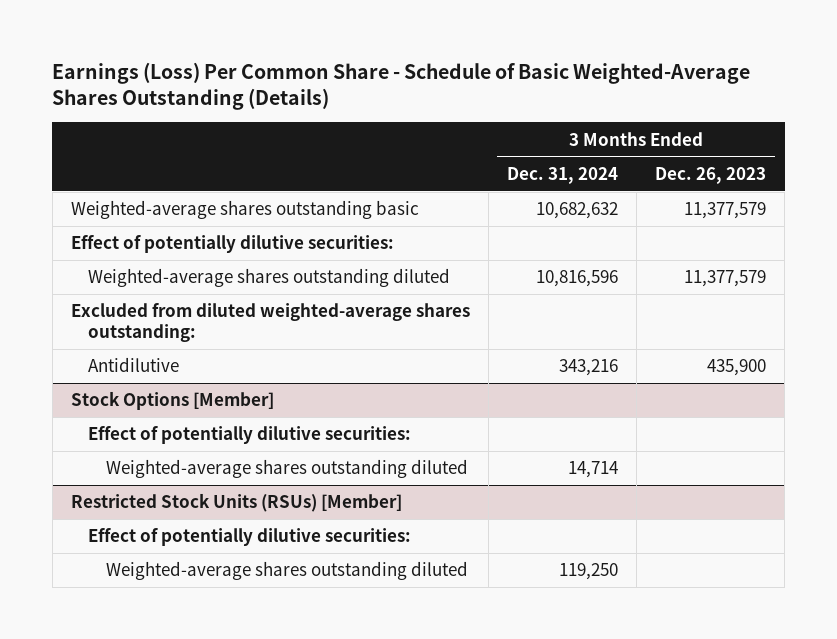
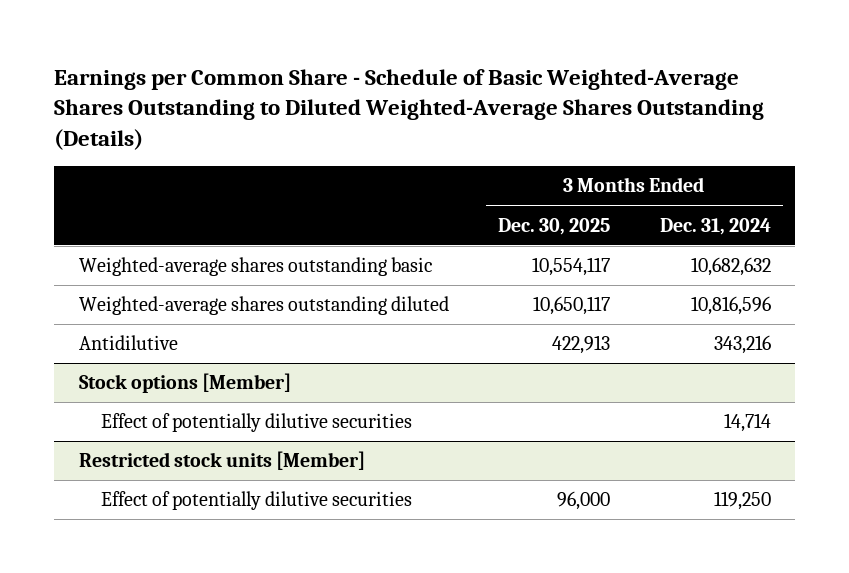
[52,61,751,111] Earnings (Loss) Per Common Share - Schedule of Basic Weighted-Average Shares Outstanding (Details) -> [53,68,764,151] Earnings per Common Share - Schedule of Basic Weighted-Average Shares Outstanding to Diluted Weighted-Average Shares Outstanding (Details)
[654,166,766,184] Dec. 26, 2023 -> none
none -> [498,217,611,235] Dec. 30, 2025
[70,235,394,254] Effect of potentially dilutive securities: -> none
[70,303,470,343] Excluded from diluted weighted-average shares outstanding: -> none
[88,426,412,445] Effect of potentially dilutive securities: -> none
[88,528,412,547] Effect of potentially dilutive securities: -> none
[70,391,274,411] Stock Options [Member] -> [78,373,291,394] Stock options [Member]
[105,459,468,479] Weighted-average shares outstanding diluted -> [101,413,413,433] Effect of potentially dilutive securities
[70,493,402,513] Restricted Stock Units (RSUs) [Member] -> [78,451,365,471] Restricted stock units [Member]
[105,561,468,581] Weighted-average shares outstanding diluted -> [101,491,413,511] Effect of potentially dilutive securities

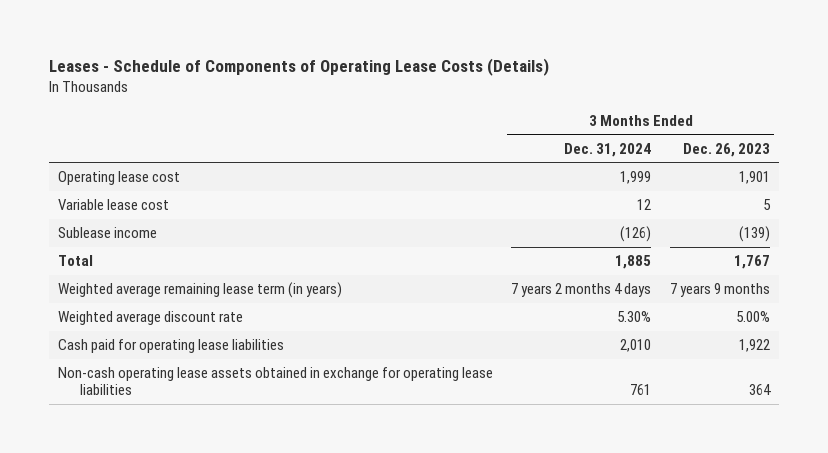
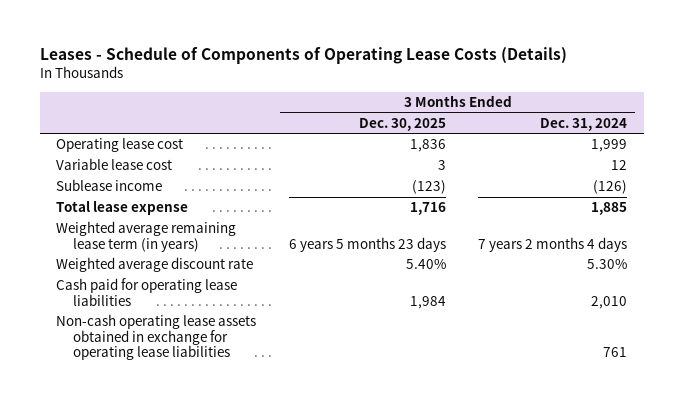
[682,142,770,157] Dec. 26, 2023 -> none
none -> [358,117,446,131] Dec. 30, 2025
[58,255,94,267] Total -> [55,201,188,216] Total lease expense

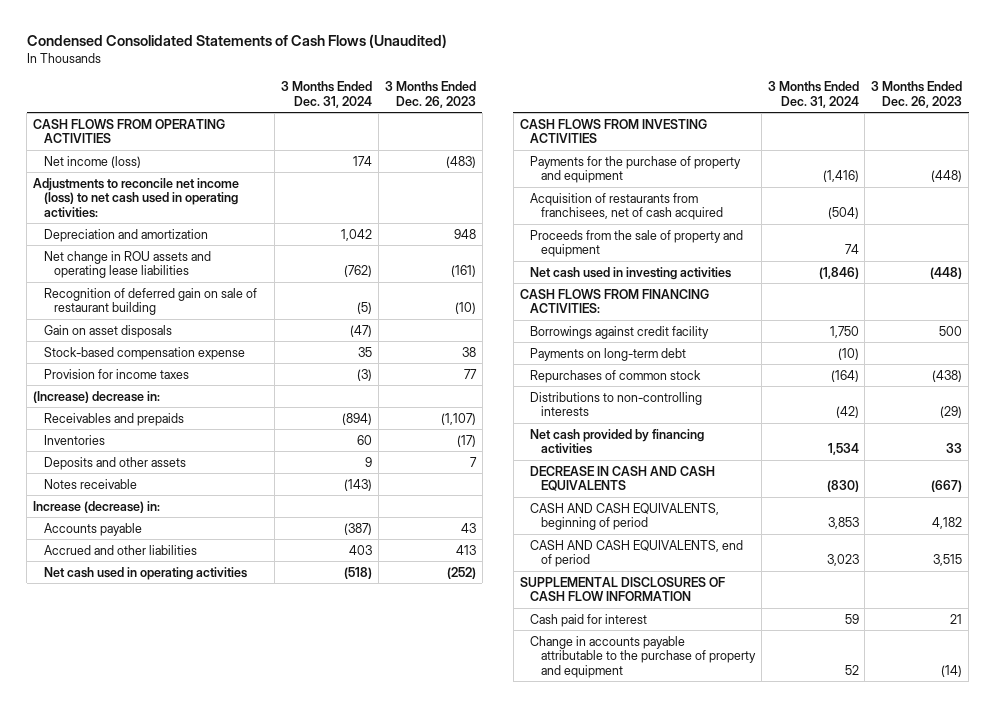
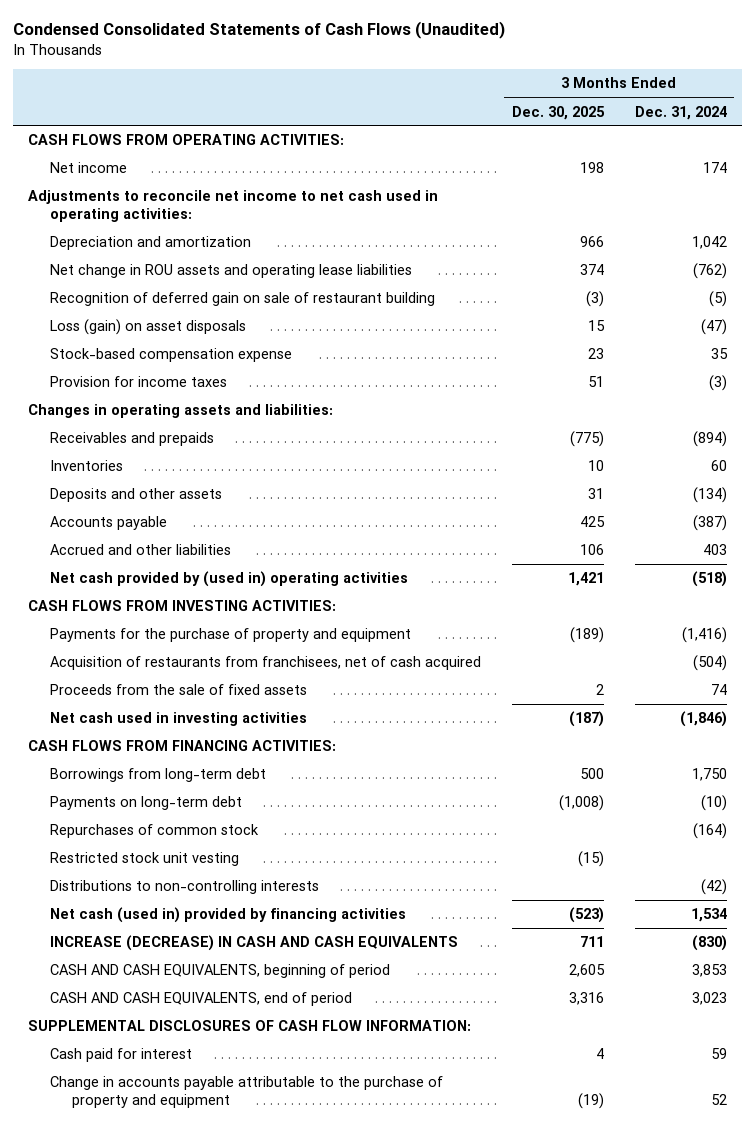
[384,81,476,108] 3 Months Ended Dec. 26, 2023 -> none
none -> [511,105,605,120] Dec. 30, 2025
[33,118,226,144] CASH FLOWS FROM OPERATING ACTIVITIES -> [28,134,345,146] CASH FLOWS FROM OPERATING ACTIVITIES:
[43,155,141,168] Net income (loss) -> [50,162,128,174] Net income
[33,177,240,218] Adjustments to reconcile net income (loss) to net cash used in operating activities: -> [28,190,439,223] Adjustments to reconcile net income to net cash used in operating activities:
[43,324,172,338] Gain on asset disposals -> [50,319,247,336] Loss (gain) on asset disposals
[33,390,161,403] (Increase) decrease in: -> none
none -> [28,404,334,419] Changes in operating assets and liabilities:
[43,478,137,489] Notes receivable -> none
[33,500,161,513] Increase (decrease) in: -> none
[365,456,373,467] 9 -> [692,487,727,504] (134)
[43,566,247,580] Net cash used in operating activities -> [50,571,409,588] Net cash provided by (used in) operating activities
[519,118,707,144] CASH FLOWS FROM INVESTING ACTIVITIES -> [28,600,337,612] CASH FLOWS FROM INVESTING ACTIVITIES:
[530,229,744,258] Proceeds from the sale of property and equipment -> [50,684,308,696] Proceeds from the sale of fixed assets
[530,325,710,339] Borrowings against credit facility -> [50,768,267,783] Borrowings from long-term debt
none -> [50,852,240,867] Restricted stock unit vesting
[530,428,705,455] Net cash provided by financing activities -> [50,907,407,924] Net cash (used in) provided by financing activities
[530,465,716,492] DECREASE IN CASH AND CASH EQUIVALENTS -> [50,935,459,952] INCREASE (DECREASE) IN CASH AND CASH EQUIVALENTS
[519,576,725,602] SUPPLEMENTAL DISCLOSURES OF CASH FLOW INFORMATION -> [28,1020,472,1032] SUPPLEMENTAL DISCLOSURES OF CASH FLOW INFORMATION:

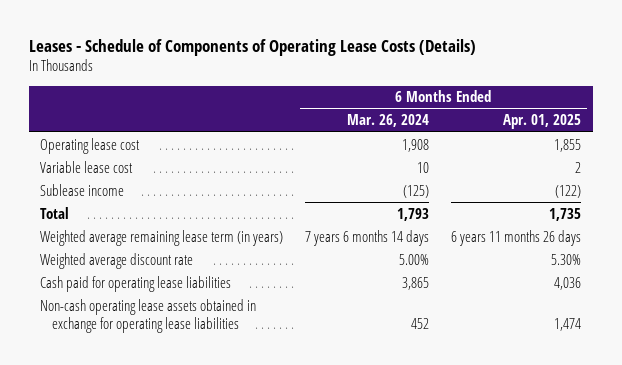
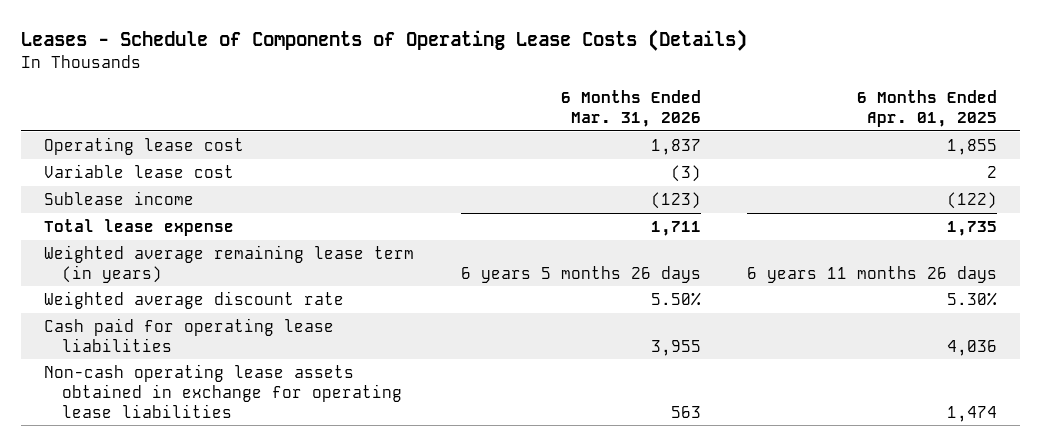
[347,114,430,128] Mar. 26, 2024 -> none
none -> [560,90,701,128] 6 Months Ended Mar. 31, 2026
[40,206,70,219] Total -> [44,218,235,236] Total lease expense

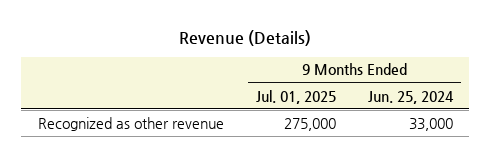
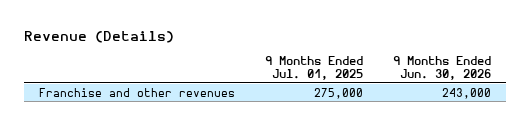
[368,90,455,104] Jun. 25, 2024 -> none
none -> [393,56,492,81] 9 Months Ended Jun. 30, 2026
[37,116,224,131] Recognized as other revenue -> [39,87,236,97] Franchise and other revenues

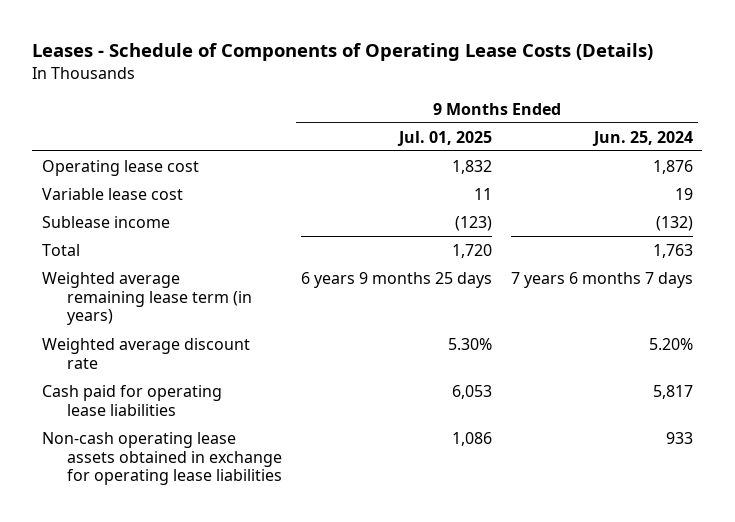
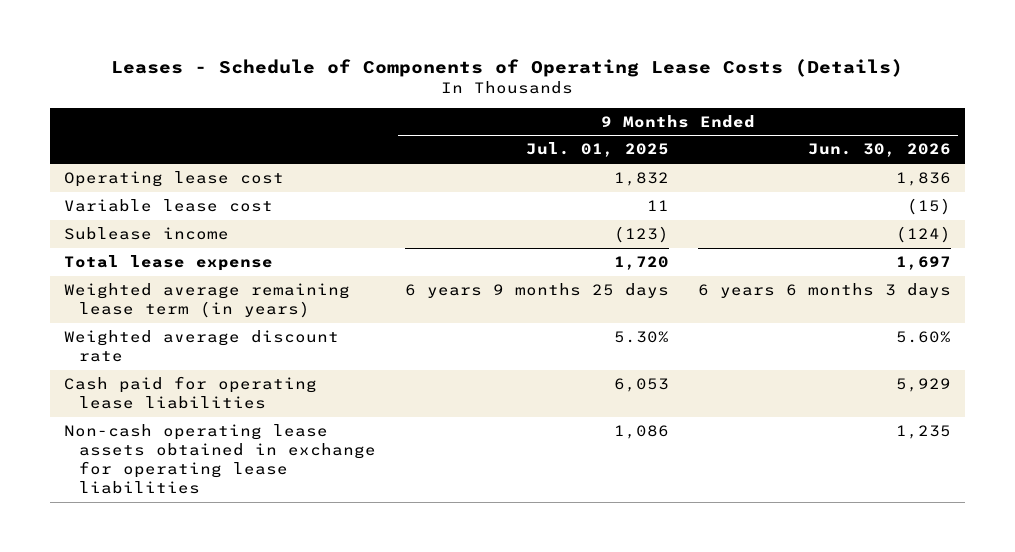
[592,130,694,146] Jun. 25, 2024 -> none
none -> [807,143,951,158] Jun. 30, 2026
[41,243,80,256] Total -> [64,255,274,272] Total lease expense

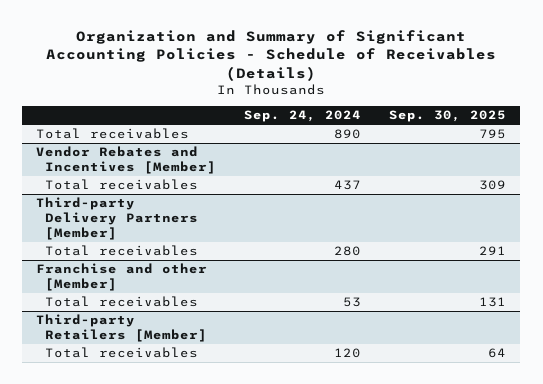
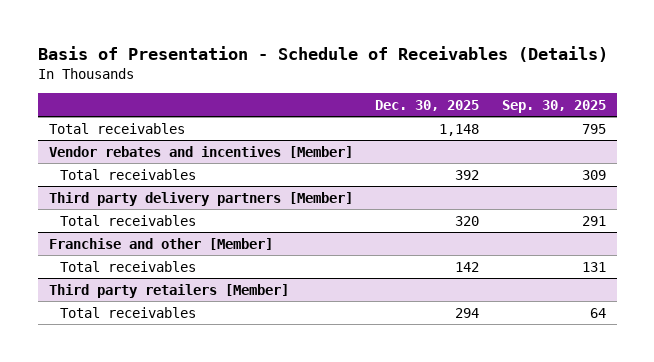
[46,29,497,81] Organization and Summary of Significant Accounting Policies - Schedule of Receivables (Details) -> [37,45,608,62] Basis of Presentation - Schedule of Receivables (Details)
[244,110,362,123] Sep. 24, 2024 -> none
none -> [375,99,480,111] Dec. 30, 2025
[36,146,217,174] Vendor Rebates and Incentives [Member] -> [48,145,353,158] Vendor rebates and incentives [Member]
[36,197,199,240] Third-party Delivery Partners [Member] -> [48,191,353,206] Third party delivery partners [Member]
[36,314,208,342] Third-party Retailers [Member] -> [48,283,289,298] Third party retailers [Member]

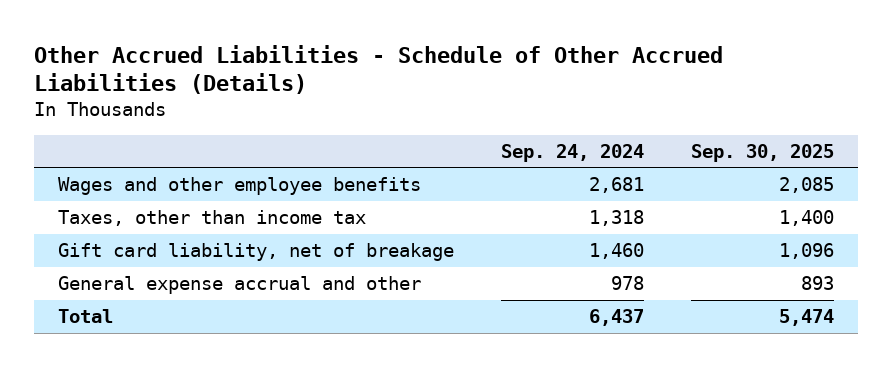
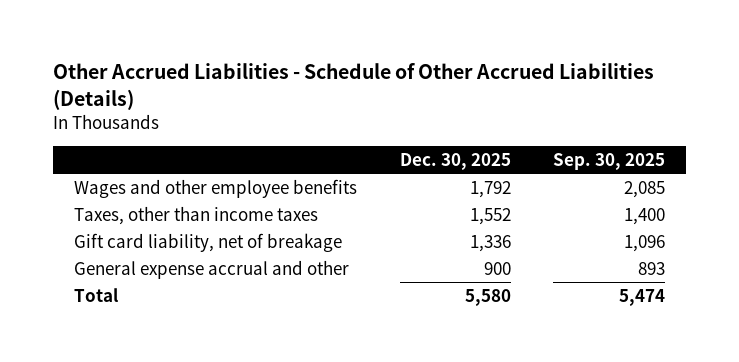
[500,143,644,162] Sep. 24, 2024 -> none
none -> [399,152,511,170] Dec. 30, 2025
[57,210,366,227] Taxes, other than income tax -> [74,205,319,225] Taxes, other than income taxes

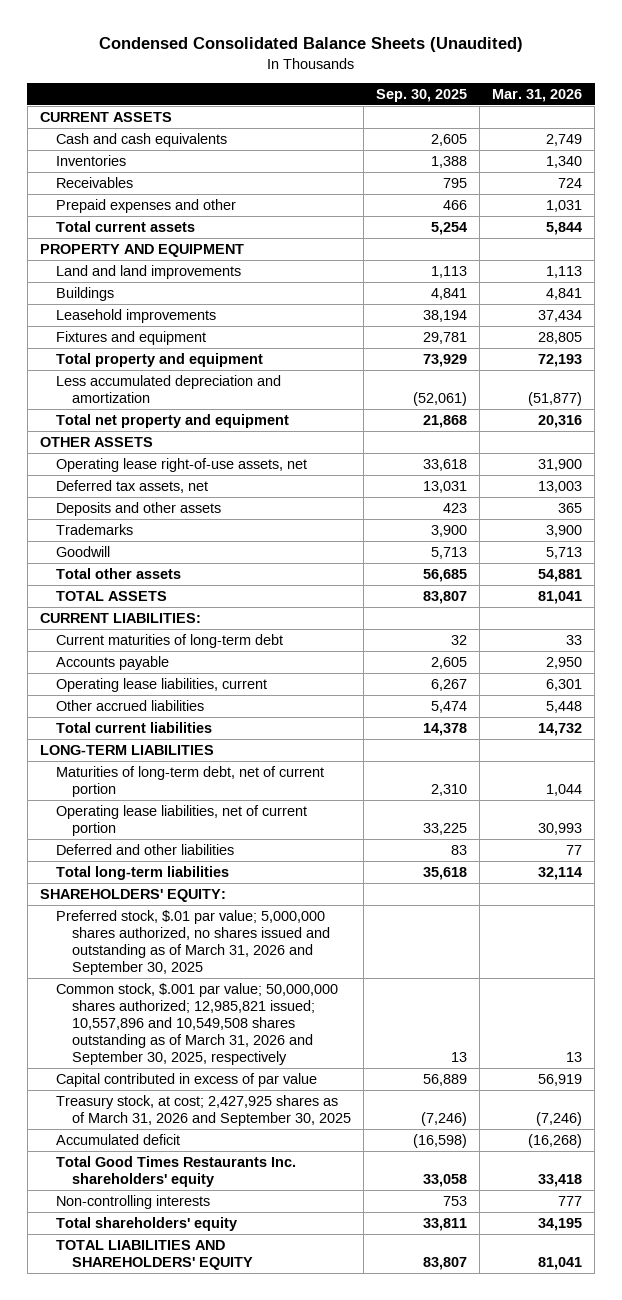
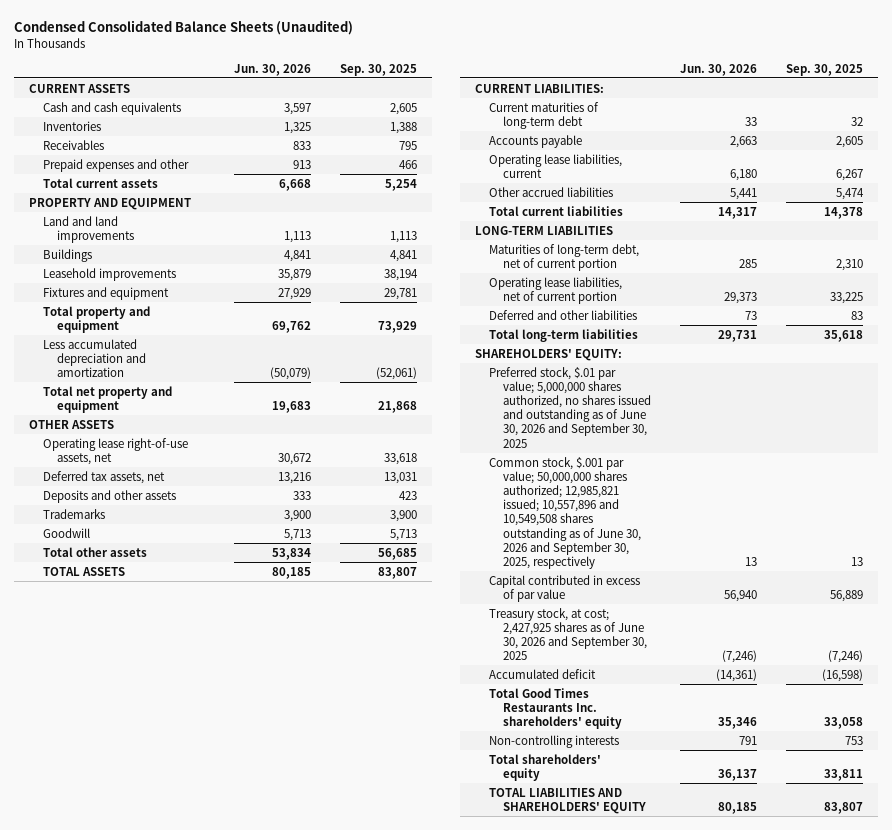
[492,88,583,102] Mar. 31, 2026 -> none
none -> [233,63,311,76] Jun. 30, 2026
[55,909,330,976] Preferred stock, $.01 par value; 5,000,000 shares authorized, no shares issued and outstanding as of March 31, 2026 and September 30, 2025 -> [488,366,652,448] Preferred stock, $.01 par value; 5,000,000 shares authorized, no shares issued and outstanding as of June 30, 2026 and September 30, 2025
[55,982,338,1066] Common stock, $.001 par value; 50,000,000 shares authorized; 12,985,821 issued; 10,557,896 and 10,549,508 shares outstanding as of March 31, 2026 and September 30, 2025, respectively -> [488,456,642,570] Common stock, $.001 par value; 50,000,000 shares authorized; 12,985,821 issued; 10,557,896 and 10,549,508 shares outstanding as of June 30, 2026 and September 30, 2025, respectively
[55,1094,351,1126] Treasury stock, at cost; 2,427,925 shares as of March 31, 2026 and September 30, 2025 -> [488,607,648,661] Treasury stock, at cost; 2,427,925 shares as of June 30, 2026 and September 30, 2025

